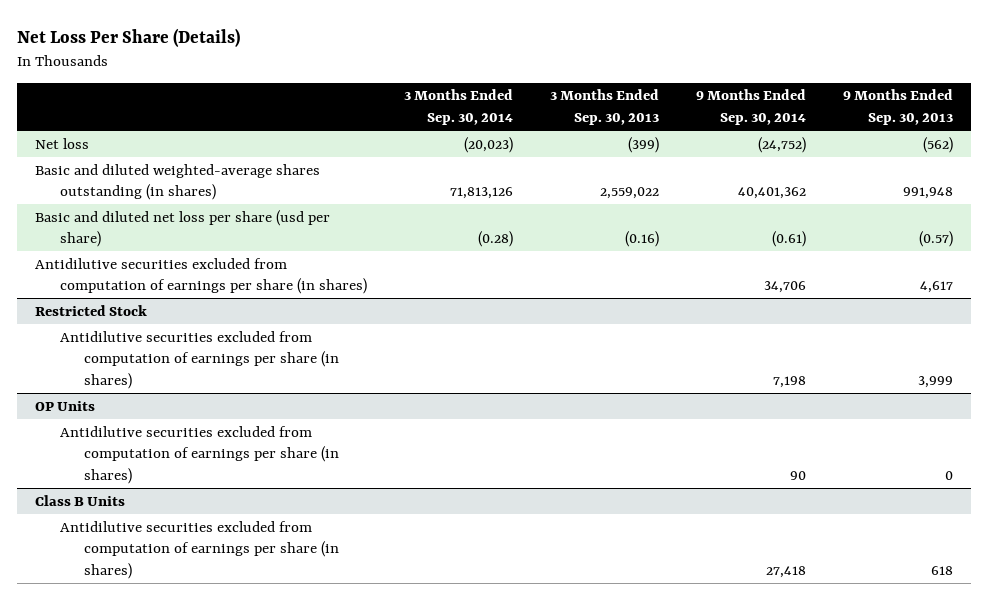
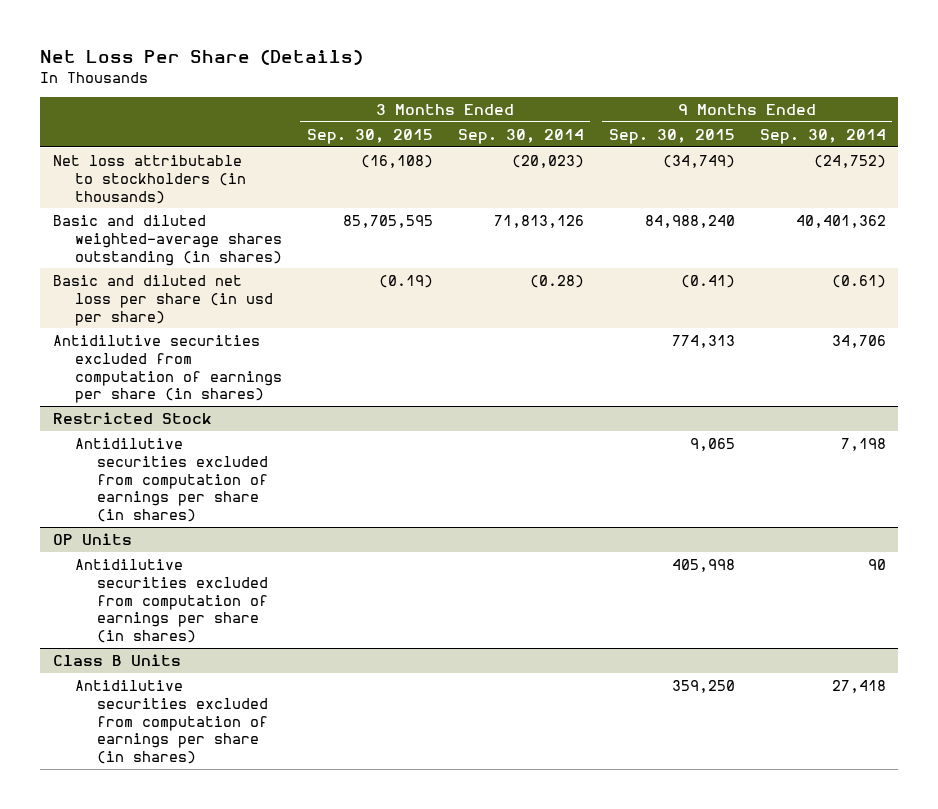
[549,89,659,125] 3 Months Ended Sep. 30, 2013 -> none
[842,89,953,125] 9 Months Ended Sep. 30, 2013 -> none
none -> [306,128,433,144] Sep. 30, 2015
none -> [608,128,735,144] Sep. 30, 2015
[35,137,90,149] Net loss -> [52,154,246,204] Net loss attributable to stockholders (in thousands)
[35,209,331,248] Basic and diluted net loss per share (usd per share) -> [52,274,273,326] Basic and diluted net loss per share (in usd per share)

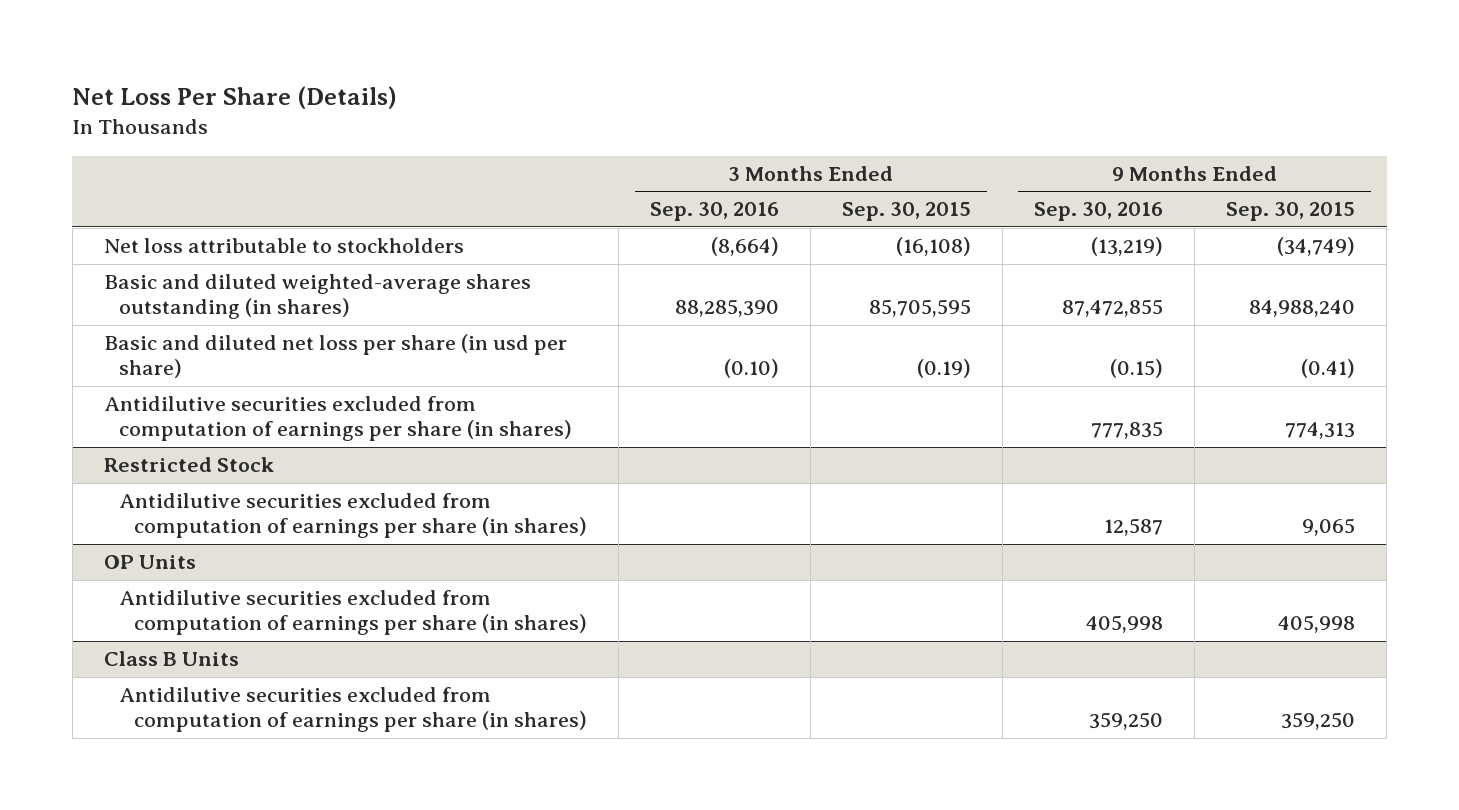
[457,128,584,144] Sep. 30, 2014 -> none
[759,128,886,144] Sep. 30, 2014 -> none
none -> [650,202,780,222] Sep. 30, 2016
none -> [1034,202,1164,222] Sep. 30, 2016
[52,154,246,204] Net loss attributable to stockholders (in thousands) -> [103,238,464,254] Net loss attributable to stockholders

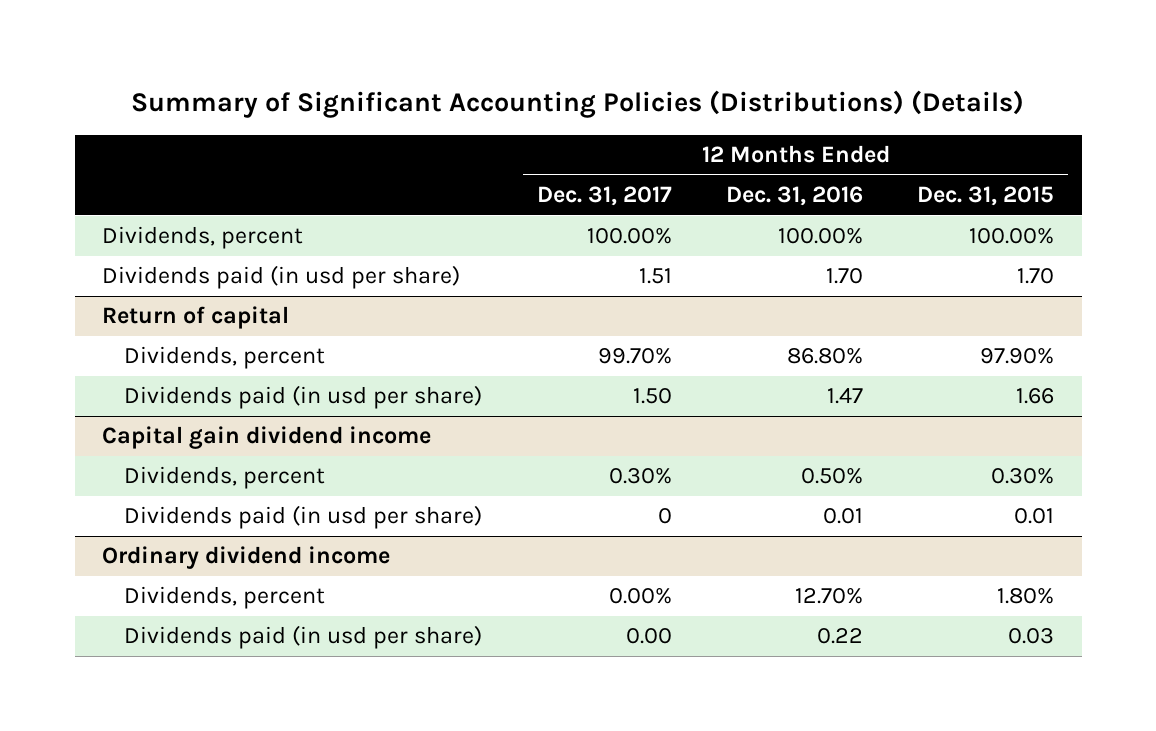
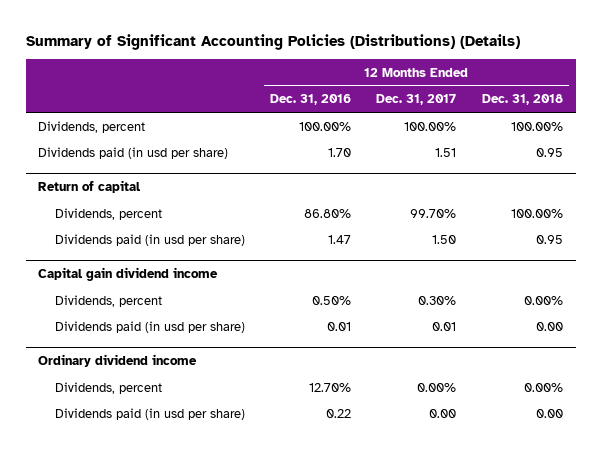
[917,186,1055,207] Dec. 31, 2015 -> none
none -> [481,94,563,106] Dec. 31, 2018
[657,508,672,525] 0 -> [432,321,457,331] 0.01

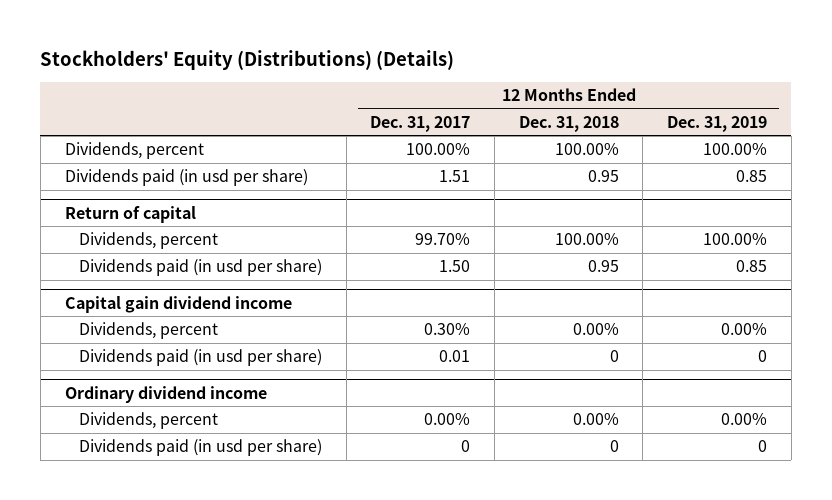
[25,34,520,51] Summary of Significant Accounting Policies (Distributions) (Details) -> [40,49,455,70] Stockholders' Equity (Distributions) (Details)
[269,94,351,106] Dec. 31, 2016 -> none
none -> [666,115,767,132] Dec. 31, 2019
[535,321,563,331] 0.00 -> [609,350,619,363] 0
[429,408,457,418] 0.00 -> [461,440,471,453] 0
[535,408,563,418] 0.00 -> [609,440,619,453] 0

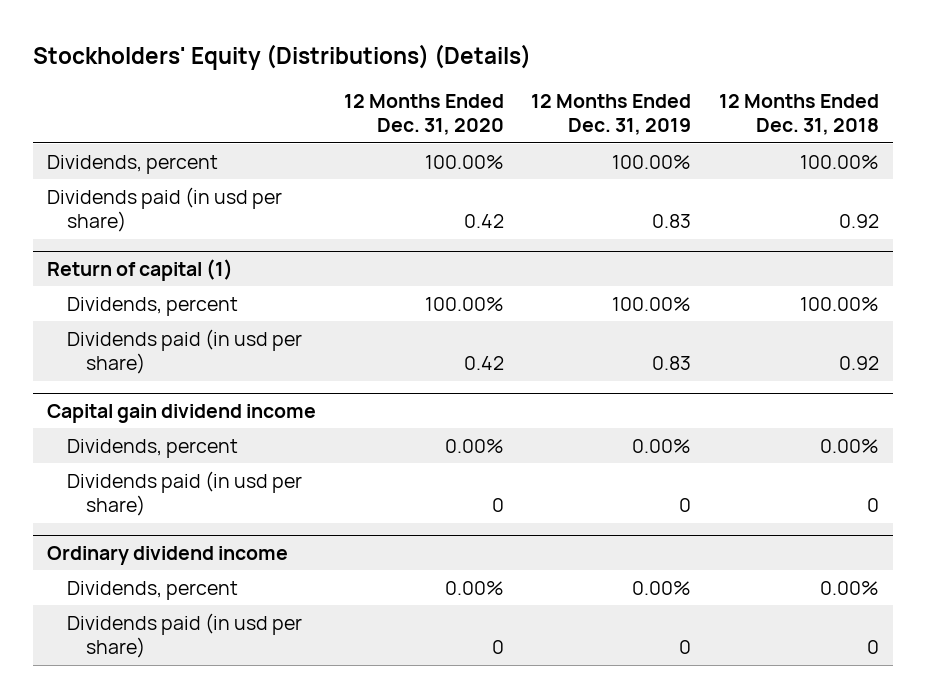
[370,115,471,132] Dec. 31, 2017 -> none
none -> [343,94,504,136] 12 Months Ended Dec. 31, 2020
[587,170,619,183] 0.95 -> [838,214,879,229] 0.92
[735,170,767,183] 0.85 -> [652,214,692,229] 0.83
[64,205,196,223] Return of capital -> [47,258,234,281] Return of capital (1)
[587,260,619,273] 0.95 -> [838,356,879,371] 0.92
[735,260,767,273] 0.85 -> [652,356,692,371] 0.83

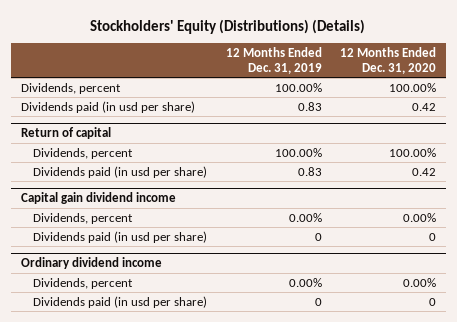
[718,94,879,136] 12 Months Ended Dec. 31, 2018 -> none
[47,258,234,281] Return of capital (1) -> [20,127,111,140] Return of capital

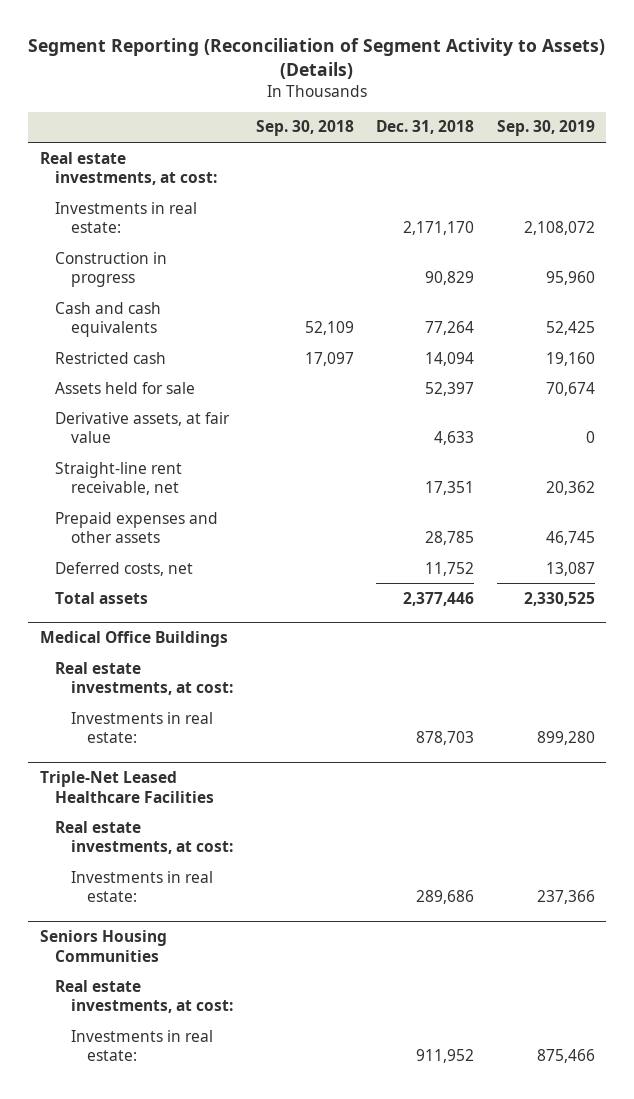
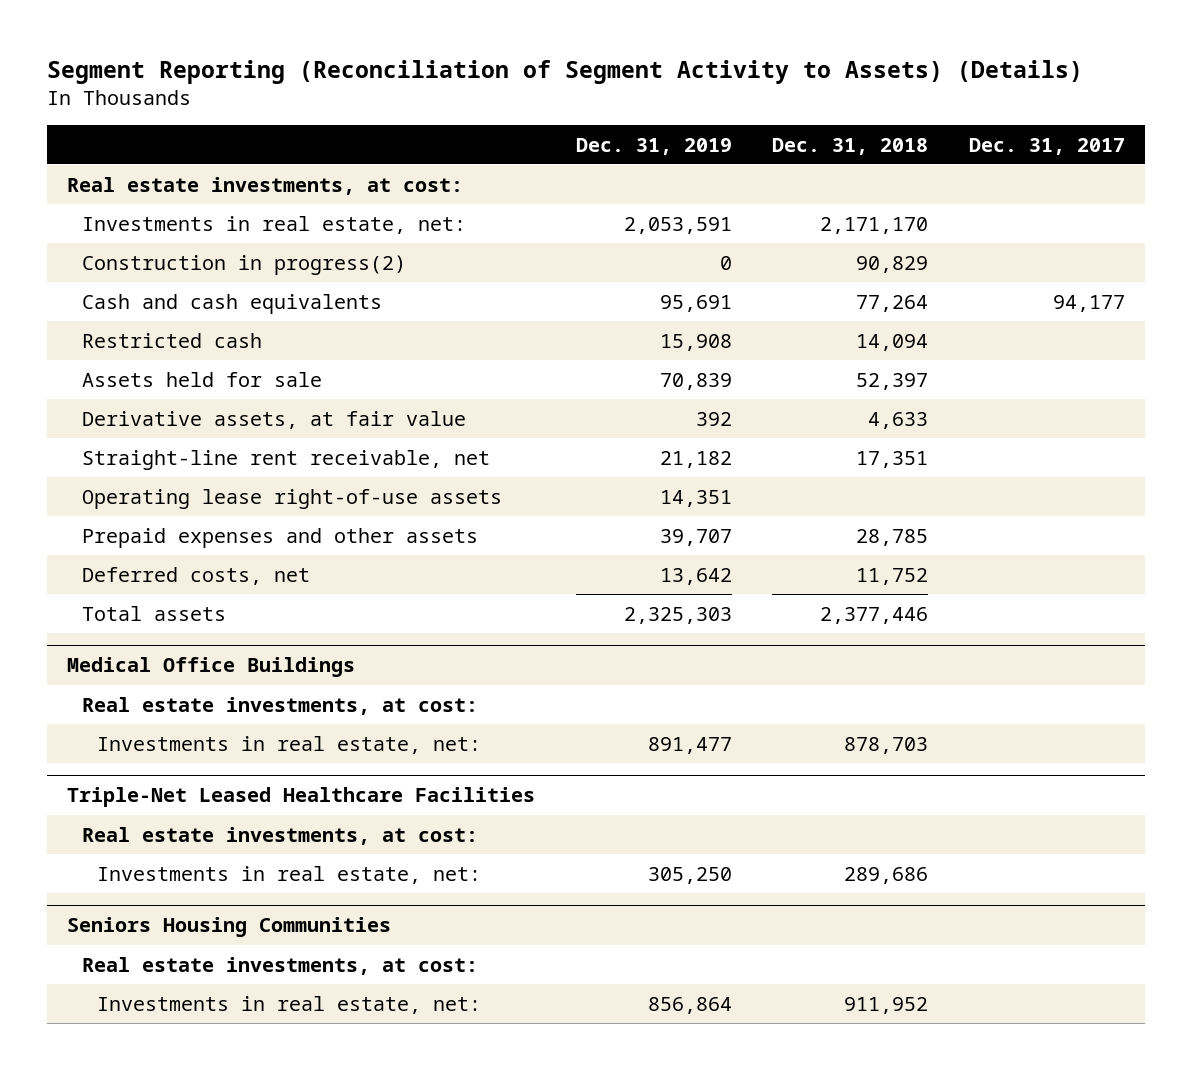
[255,120,354,137] Sep. 30, 2018 -> none
[496,120,595,137] Sep. 30, 2019 -> none
none -> [575,137,732,155] Dec. 31, 2019
none -> [968,137,1125,155] Dec. 31, 2017
[55,201,198,234] Investments in real estate: -> [82,215,467,234] Investments in real estate, net:
[55,251,168,288] Construction in progress -> [82,254,407,275] Construction in progress(2)
none -> [82,488,503,509] Operating lease right-of-use assets
[71,711,214,744] Investments in real estate: -> [97,735,482,754] Investments in real estate, net:
[71,870,214,903] Investments in real estate: -> [97,865,482,884] Investments in real estate, net:
[71,1029,214,1062] Investments in real estate: -> [97,995,482,1014] Investments in real estate, net:

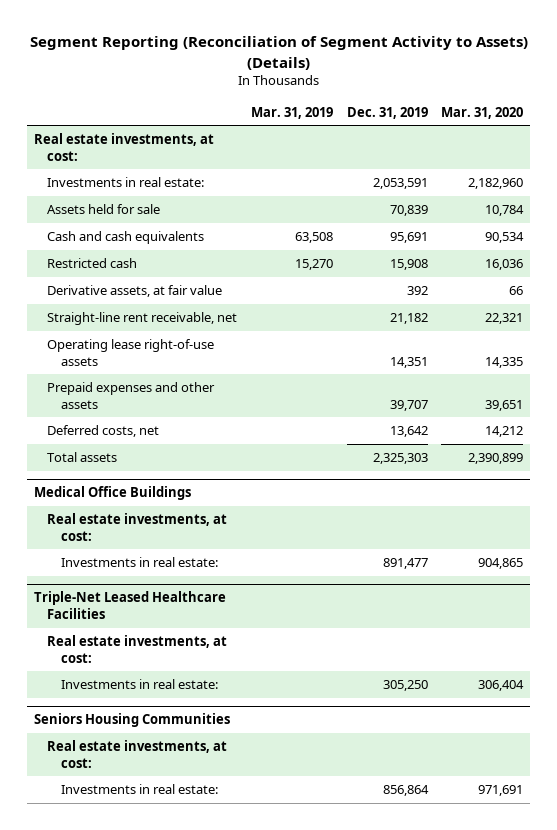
[772,137,929,155] Dec. 31, 2018 -> none
[968,137,1125,155] Dec. 31, 2017 -> none
none -> [250,106,333,119] Mar. 31, 2019
none -> [441,106,524,119] Mar. 31, 2020
[82,254,407,275] Construction in progress(2) -> none
[82,215,467,234] Investments in real estate, net: -> [47,177,205,188] Investments in real estate:
[82,371,323,387] Assets held for sale -> [47,204,161,215] Assets held for sale
[97,735,482,754] Investments in real estate, net: -> [60,557,218,568] Investments in real estate:
[97,865,482,884] Investments in real estate, net: -> [60,679,218,690] Investments in real estate:
[97,995,482,1014] Investments in real estate, net: -> [60,784,218,795] Investments in real estate:

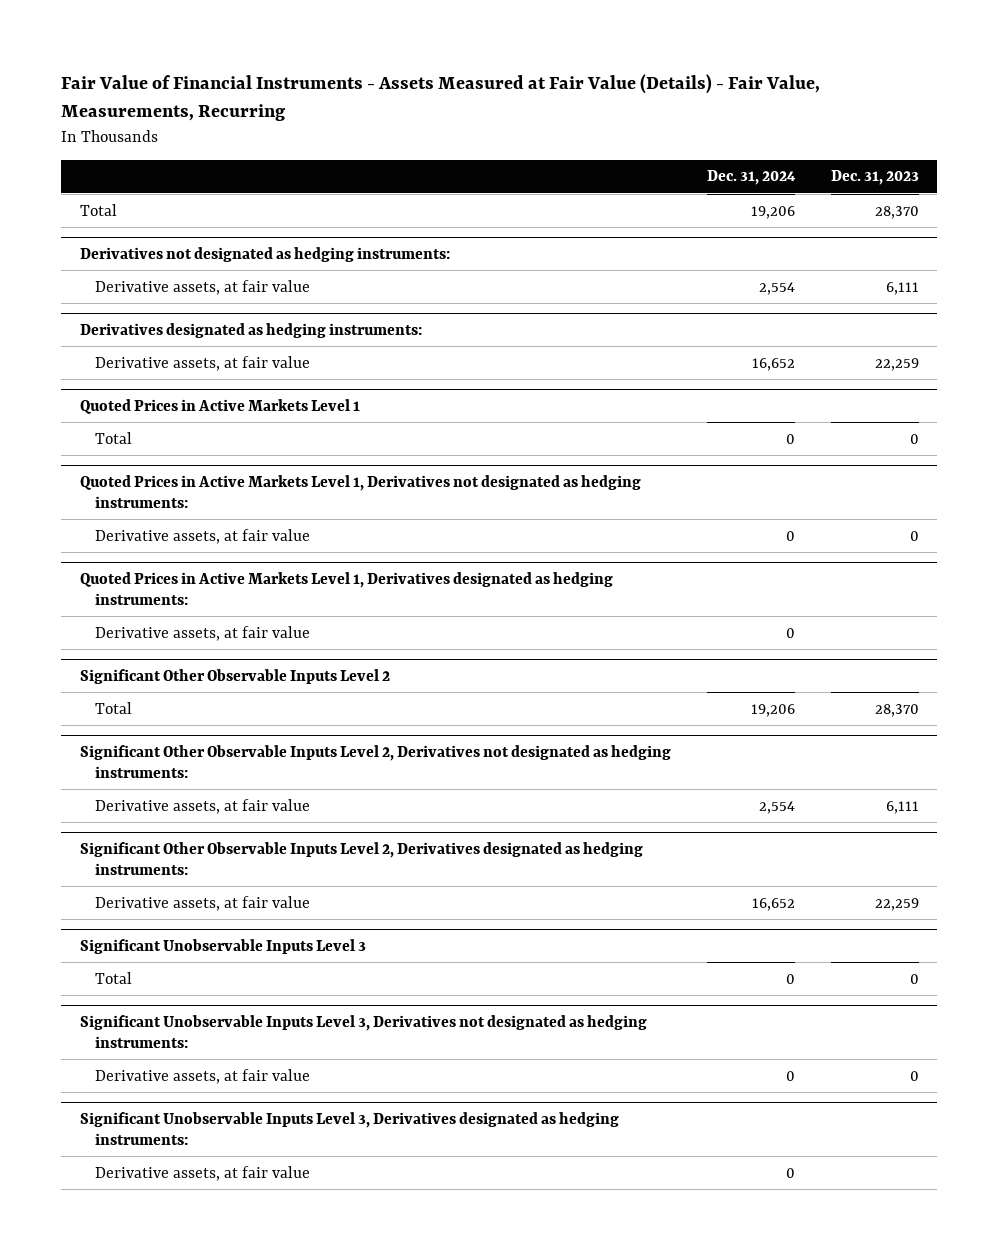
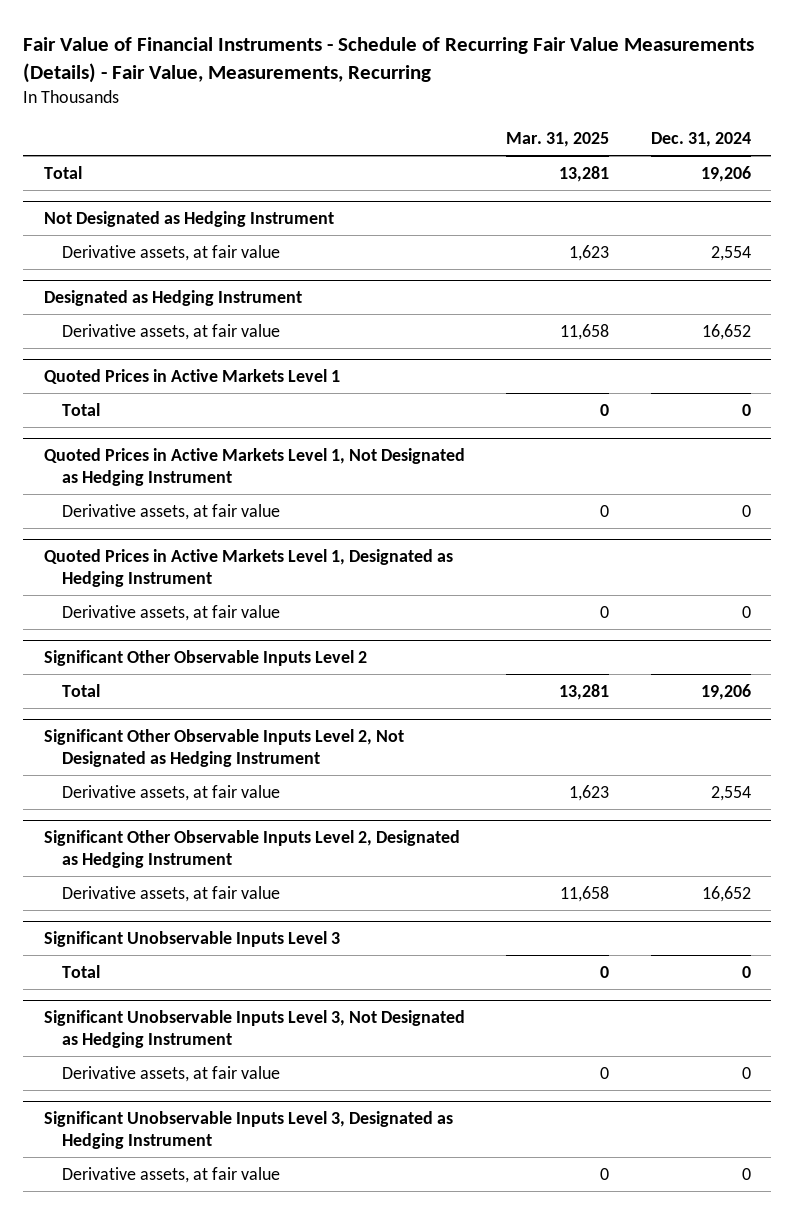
[61,74,821,122] Fair Value of Financial Instruments - Assets Measured at Fair Value (Details) - Fair Value, Measurements, Recurring -> [22,36,754,83] Fair Value of Financial Instruments - Schedule of Recurring Fair Value Measurements (Details) - Fair Value, Measurements, Recurring
[830,170,919,186] Dec. 31, 2023 -> none
none -> [506,132,610,148] Mar. 31, 2025
[79,247,450,263] Derivatives not designated as hedging instruments: -> [43,210,334,227] Not Designated as Hedging Instrument
[79,323,422,339] Derivatives designated as hedging instruments: -> [43,289,302,306] Designated as Hedging Instrument
[79,475,641,509] Quoted Prices in Active Markets Level 1, Derivatives not designated as hedging instruments: -> [43,447,465,487] Quoted Prices in Active Markets Level 1, Not Designated as Hedging Instrument
[79,572,613,606] Quoted Prices in Active Markets Level 1, Derivatives designated as hedging instruments: -> [43,548,453,588] Quoted Prices in Active Markets Level 1, Designated as Hedging Instrument
[79,745,671,779] Significant Other Observable Inputs Level 2, Derivatives not designated as hedging instruments: -> [43,728,404,768] Significant Other Observable Inputs Level 2, Not Designated as Hedging Instrument
[79,842,643,876] Significant Other Observable Inputs Level 2, Derivatives designated as hedging instruments: -> [43,829,460,869] Significant Other Observable Inputs Level 2, Designated as Hedging Instrument
[79,1015,647,1049] Significant Unobservable Inputs Level 3, Derivatives not designated as hedging instruments: -> [43,1009,465,1049] Significant Unobservable Inputs Level 3, Not Designated as Hedging Instrument
[79,1112,619,1146] Significant Unobservable Inputs Level 3, Derivatives designated as hedging instruments: -> [43,1110,453,1150] Significant Unobservable Inputs Level 3, Designated as Hedging Instrument

